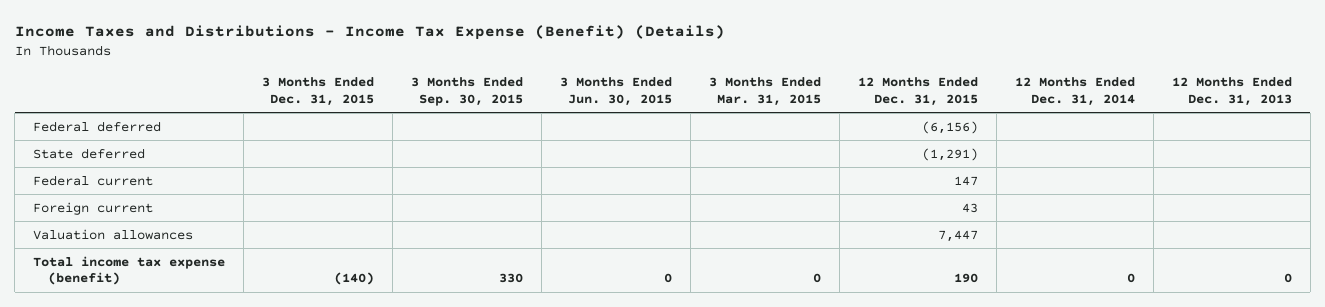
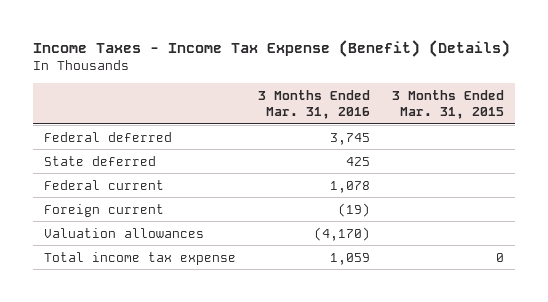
[14,25,725,41] Income Taxes and Distributions - Income Tax Expense (Benefit) (Details) -> [32,39,510,57] Income Taxes - Income Tax Expense (Benefit) (Details)
[262,77,375,106] 3 Months Ended Dec. 31, 2015 -> none
[411,77,524,106] 3 Months Ended Sep. 30, 2015 -> none
[560,77,673,106] 3 Months Ended Jun. 30, 2015 -> none
[857,77,978,106] 12 Months Ended Dec. 31, 2015 -> none
[1014,77,1135,106] 12 Months Ended Dec. 31, 2014 -> none
[1171,77,1292,106] 12 Months Ended Dec. 31, 2013 -> none
none -> [257,90,370,120] 3 Months Ended Mar. 31, 2016
[33,255,226,286] Total income tax expense (benefit) -> [43,251,236,265] Total income tax expense

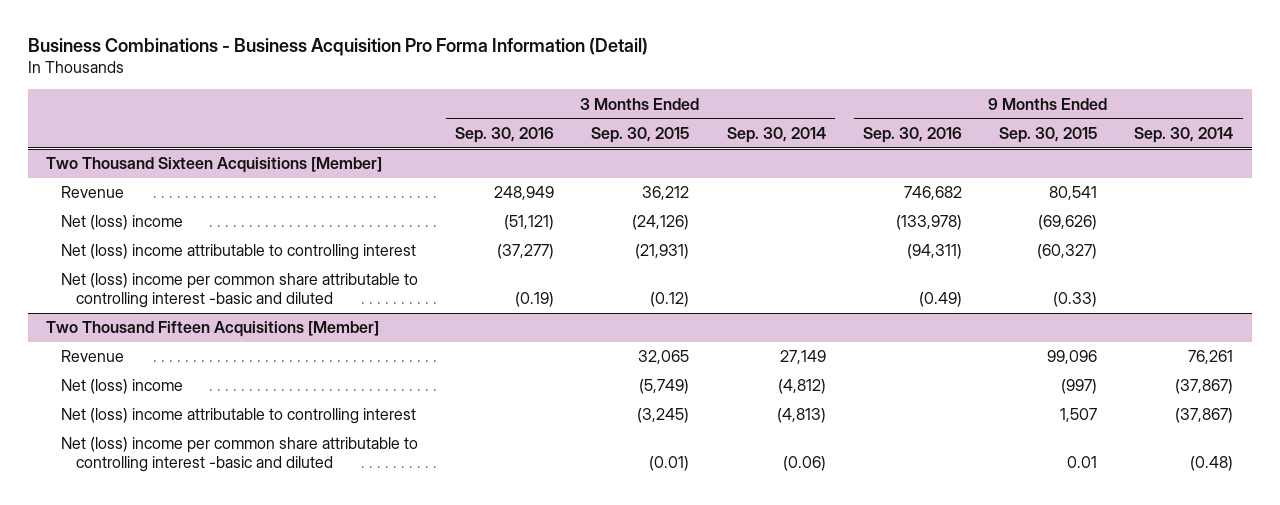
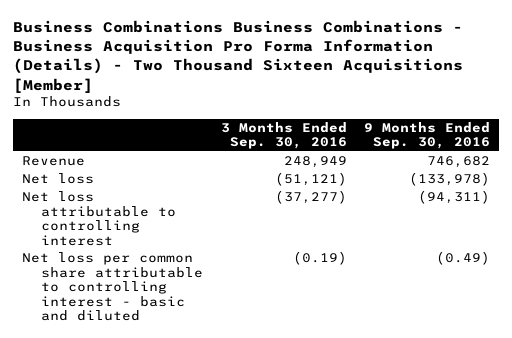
[27,38,648,57] Business Combinations - Business Acquisition Pro Forma Information (Detail) -> [12,19,463,93] Business Combinations Business Combinations - Business Acquisition Pro Forma Information (Details) - Two Thousand Sixteen Acquisitions [Member]
[591,126,690,143] Sep. 30, 2015 -> none
[726,126,826,143] Sep. 30, 2014 -> none
[999,126,1098,143] Sep. 30, 2015 -> none
[1134,126,1234,143] Sep. 30, 2014 -> none
[46,157,383,174] Two Thousand Sixteen Acquisitions [Member] -> none
[46,321,380,338] Two Thousand Fifteen Acquisitions [Member] -> none
[60,350,124,363] Revenue -> none
[60,379,183,395] Net (loss) income -> none
[60,408,416,425] Net (loss) income attributable to controlling interest -> none
[60,437,418,473] Net (loss) income per common share attributable to controlling interest -basic and diluted -> none
[60,215,183,231] Net (loss) income -> [21,173,94,185] Net loss
[60,244,416,261] Net (loss) income attributable to controlling interest -> [21,191,176,246] Net loss attributable to controlling interest
[60,273,418,309] Net (loss) income per common share attributable to controlling interest -basic and diluted -> [21,252,203,322] Net loss per common share attributable to controlling interest - basic and diluted

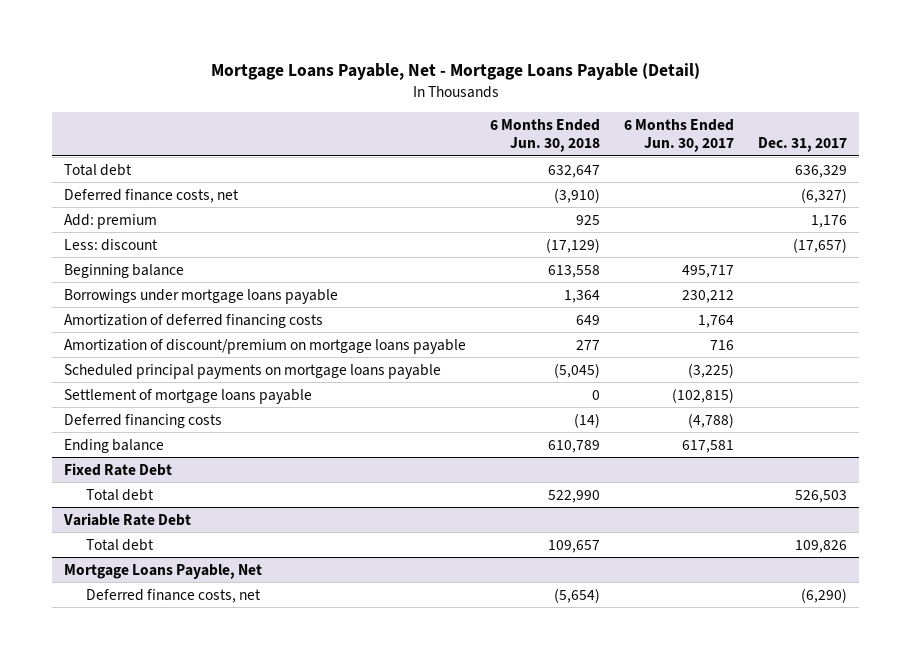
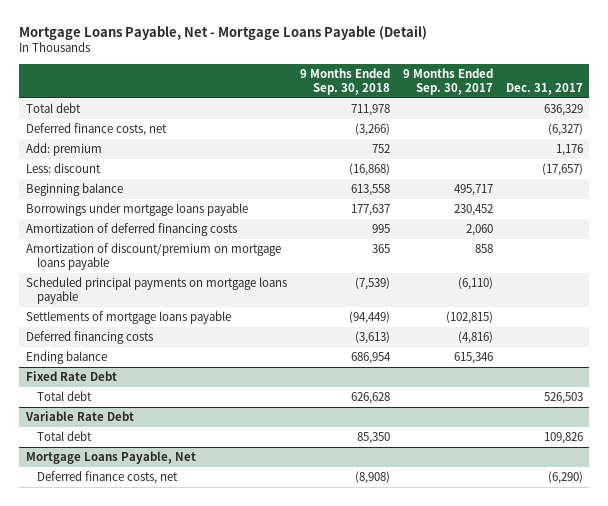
[490,118,601,152] 6 Months Ended Jun. 30, 2018 -> none
[623,118,734,152] 6 Months Ended Jun. 30, 2017 -> none
none -> [299,67,390,96] 9 Months Ended Sep. 30, 2018
none -> [402,67,493,96] 9 Months Ended Sep. 30, 2017
[64,388,313,404] Settlement of mortgage loans payable -> [25,311,231,325] Settlements of mortgage loans payable

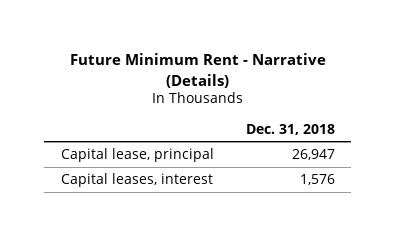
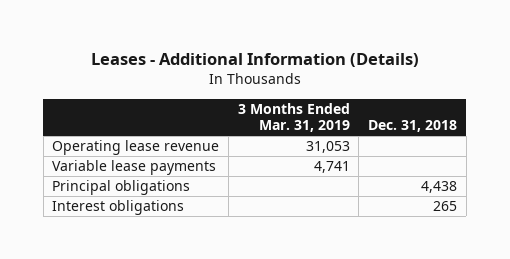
[69,52,326,88] Future Minimum Rent - Narrative (Details) -> [90,53,419,68] Leases - Additional Information (Details)
none -> [237,102,350,133] 3 Months Ended Mar. 31, 2019
none -> [52,140,220,156] Operating lease revenue
none -> [52,160,217,176] Variable lease payments
[60,148,214,163] Capital lease, principal -> [52,180,191,196] Principal obligations
[291,149,335,161] 26,947 -> [421,181,458,194] 4,438
[60,173,213,188] Capital leases, interest -> [52,200,185,216] Interest obligations
[299,174,335,186] 1,576 -> [433,201,458,212] 265

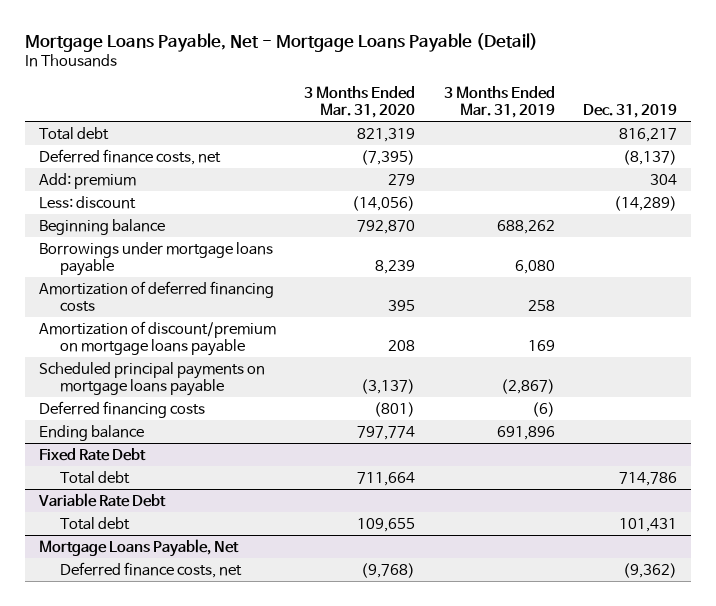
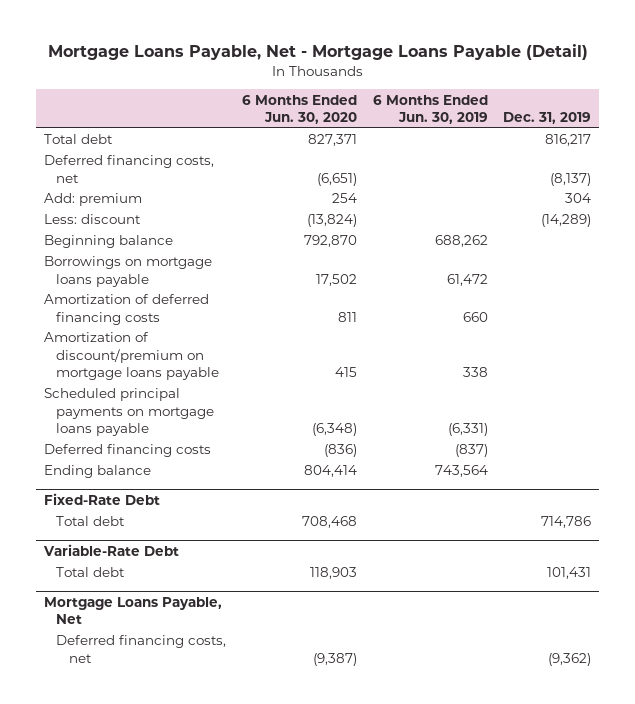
[304,85,416,118] 3 Months Ended Mar. 31, 2020 -> none
[443,85,555,118] 3 Months Ended Mar. 31, 2019 -> none
none -> [241,94,357,124] 6 Months Ended Jun. 30, 2020
none -> [372,94,488,124] 6 Months Ended Jun. 30, 2019
[38,148,221,165] Deferred finance costs, net -> [43,155,214,183] Deferred financing costs, net
[38,241,273,276] Borrowings under mortgage loans payable -> [43,256,212,287] Borrowings on mortgage loans payable
[38,447,146,461] Fixed Rate Debt -> [43,492,160,505] Fixed-Rate Debt
[37,492,166,507] Variable Rate Debt -> [42,543,179,556] Variable-Rate Debt
[59,561,242,578] Deferred finance costs, net -> [56,635,227,663] Deferred financing costs, net

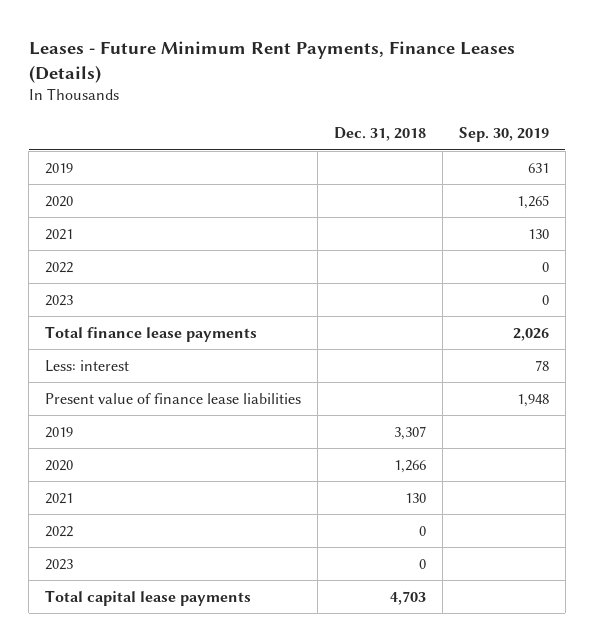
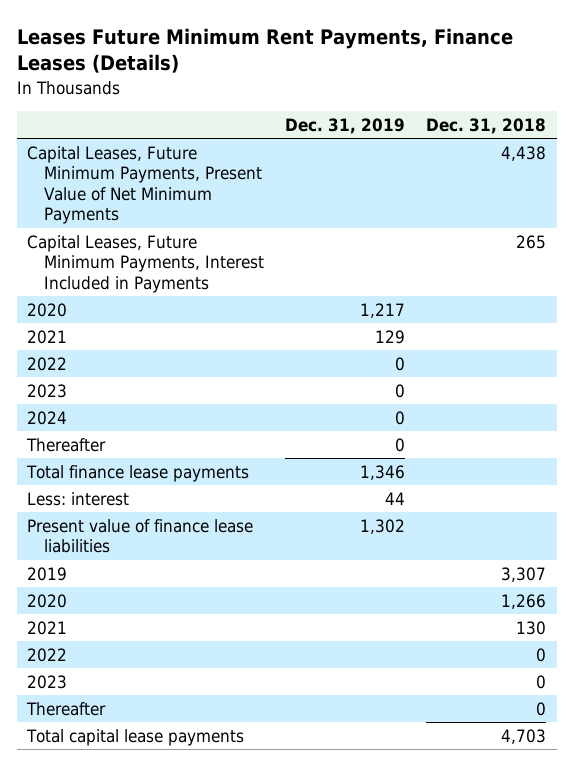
[28,40,515,83] Leases - Future Minimum Rent Payments, Finance Leases (Details) -> [17,27,514,74] Leases Future Minimum Rent Payments, Finance Leases (Details)
[458,127,549,143] Sep. 30, 2019 -> none
none -> [285,117,406,134] Dec. 31, 2019
[45,162,74,174] 2019 -> none
none -> [27,145,263,225] Capital Leases, Future Minimum Payments, Present Value of Net Minimum Payments
none -> [27,234,265,293] Capital Leases, Future Minimum Payments, Interest Included in Payments
none -> [27,410,68,425] 2024
none -> [26,437,107,452] Thereafter
none -> [26,701,107,716] Thereafter

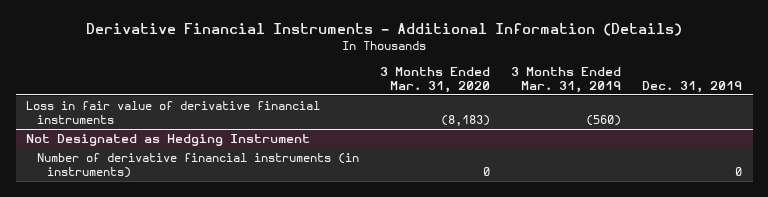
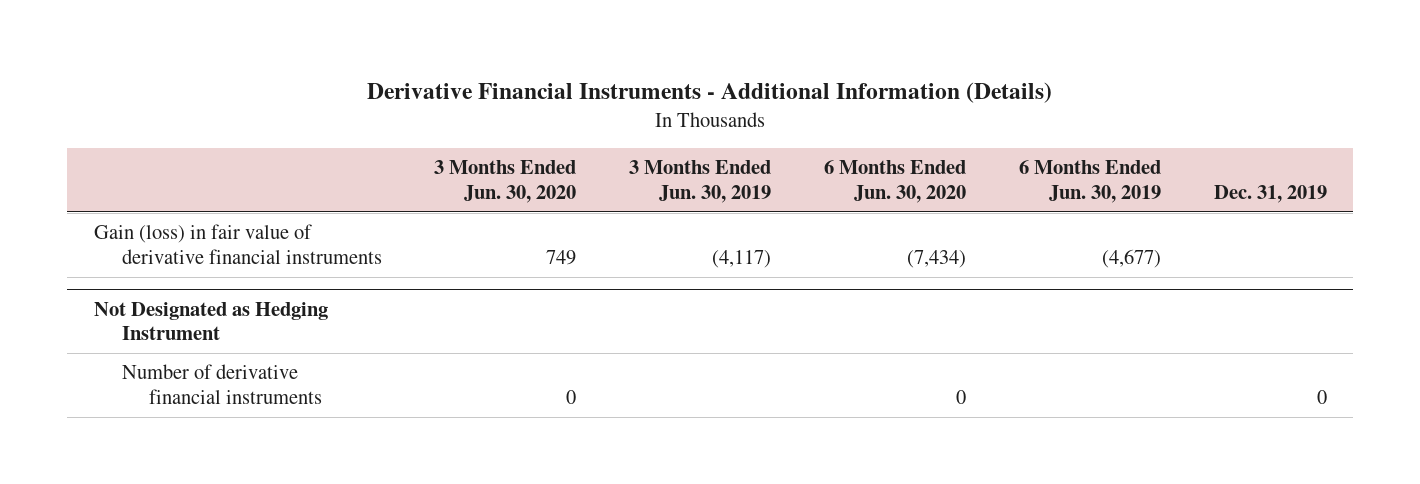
[379,66,490,93] 3 Months Ended Mar. 31, 2020 -> none
[510,66,621,93] 3 Months Ended Mar. 31, 2019 -> none
none -> [434,160,577,203] 3 Months Ended Jun. 30, 2020
none -> [629,160,772,203] 3 Months Ended Jun. 30, 2019
none -> [824,160,967,203] 6 Months Ended Jun. 30, 2020
none -> [1018,160,1161,203] 6 Months Ended Jun. 30, 2019
[26,101,321,125] Loss in fair value of derivative financial instruments -> [93,224,382,265] Gain (loss) in fair value of derivative financial instruments
[36,153,359,179] Number of derivative financial instruments (in instruments) -> [121,364,323,405] Number of derivative financial instruments

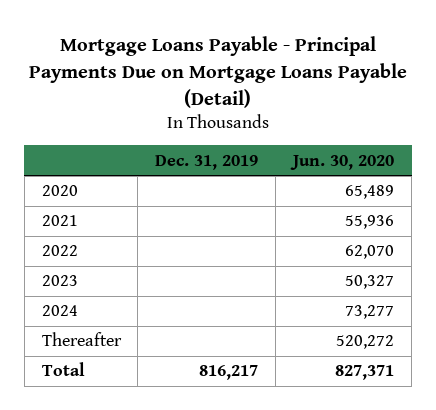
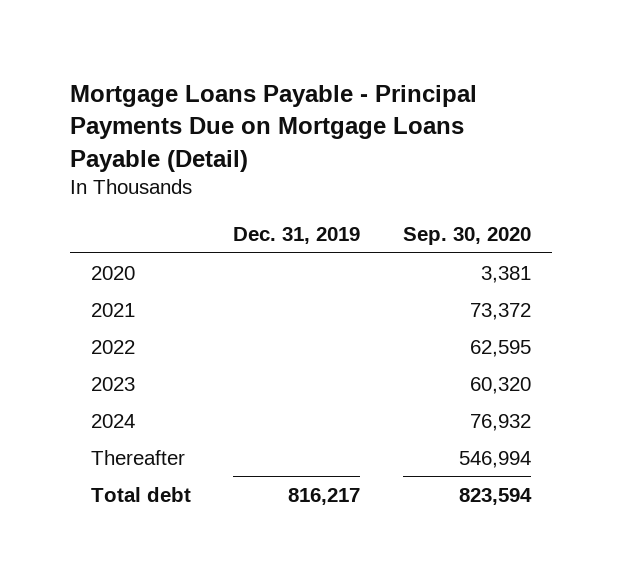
[290,154,395,170] Jun. 30, 2020 -> none
none -> [402,227,531,246] Sep. 30, 2020
[41,362,85,377] Total -> [91,486,192,502] Total debt

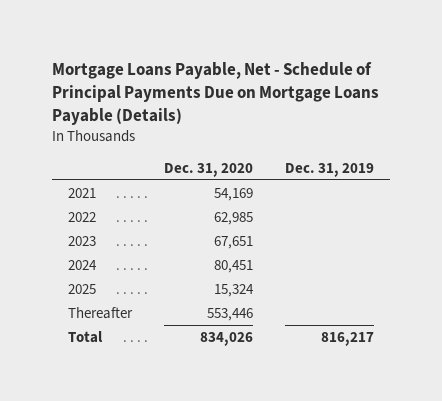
[70,85,478,172] Mortgage Loans Payable - Principal Payments Due on Mortgage Loans Payable (Detail) -> [51,61,379,126] Mortgage Loans Payable, Net - Schedule of Principal Payments Due on Mortgage Loans Payable (Details)
[402,227,531,246] Sep. 30, 2020 -> none
none -> [163,162,253,177] Dec. 31, 2020
[91,265,136,280] 2020 -> none
none -> [67,283,96,294] 2025
[91,486,192,502] Total debt -> [67,330,103,343] Total

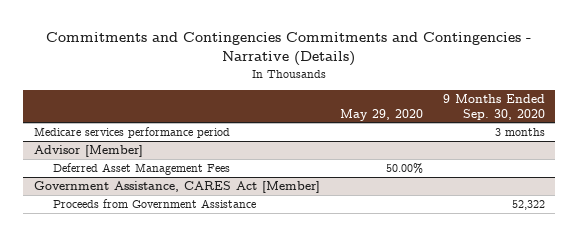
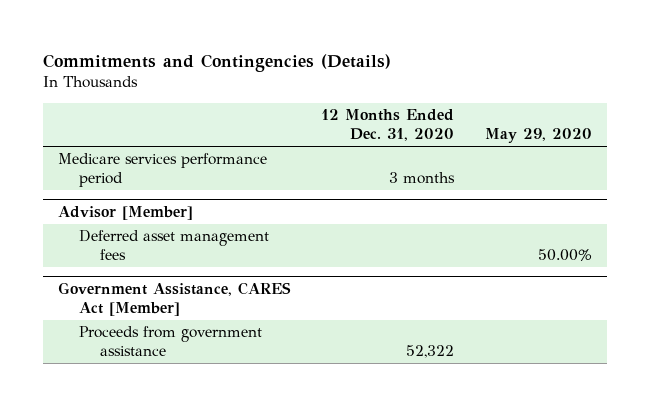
[46,32,532,67] Commitments and Contingencies Commitments and Contingencies - Narrative (Details) -> [42,53,391,72] Commitments and Contingencies (Details)
[443,93,546,120] 9 Months Ended Sep. 30, 2020 -> none
none -> [321,109,455,142] 12 Months Ended Dec. 31, 2020
[52,163,230,176] Deferred Asset Management Fees -> [79,230,270,261] Deferred asset management fees
[52,199,256,209] Proceeds from Government Assistance -> [79,326,263,357] Proceeds from government assistance

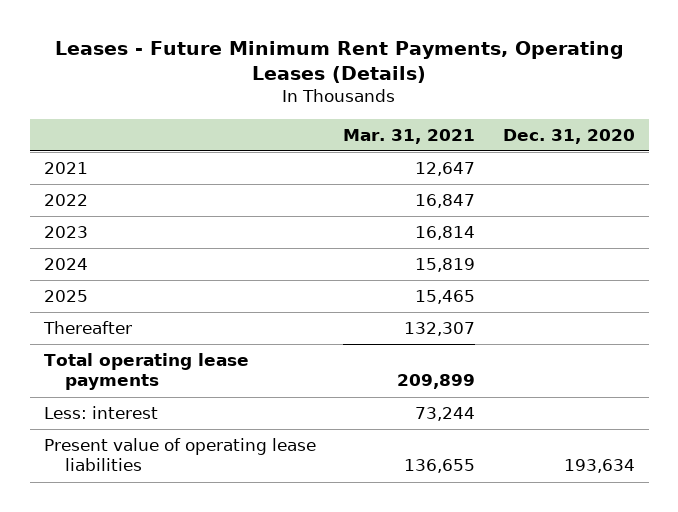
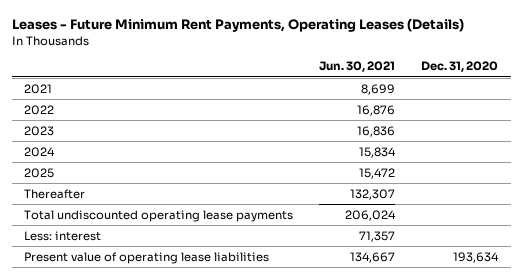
[343,128,476,144] Mar. 31, 2021 -> none
none -> [319,61,396,73] Jun. 30, 2021
[43,353,249,391] Total operating lease payments -> [24,209,294,222] Total undiscounted operating lease payments

